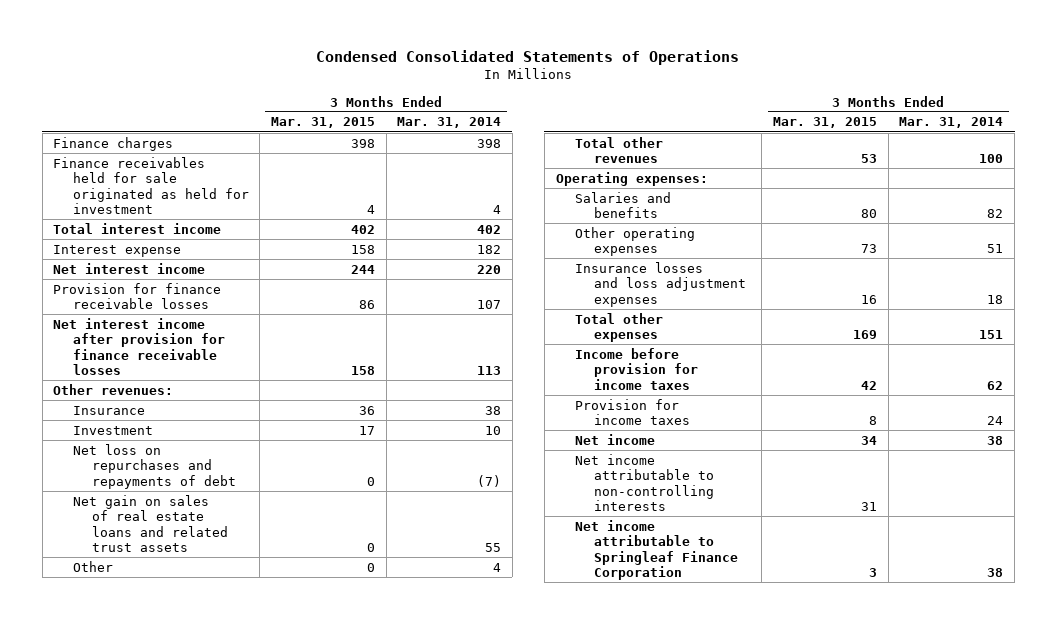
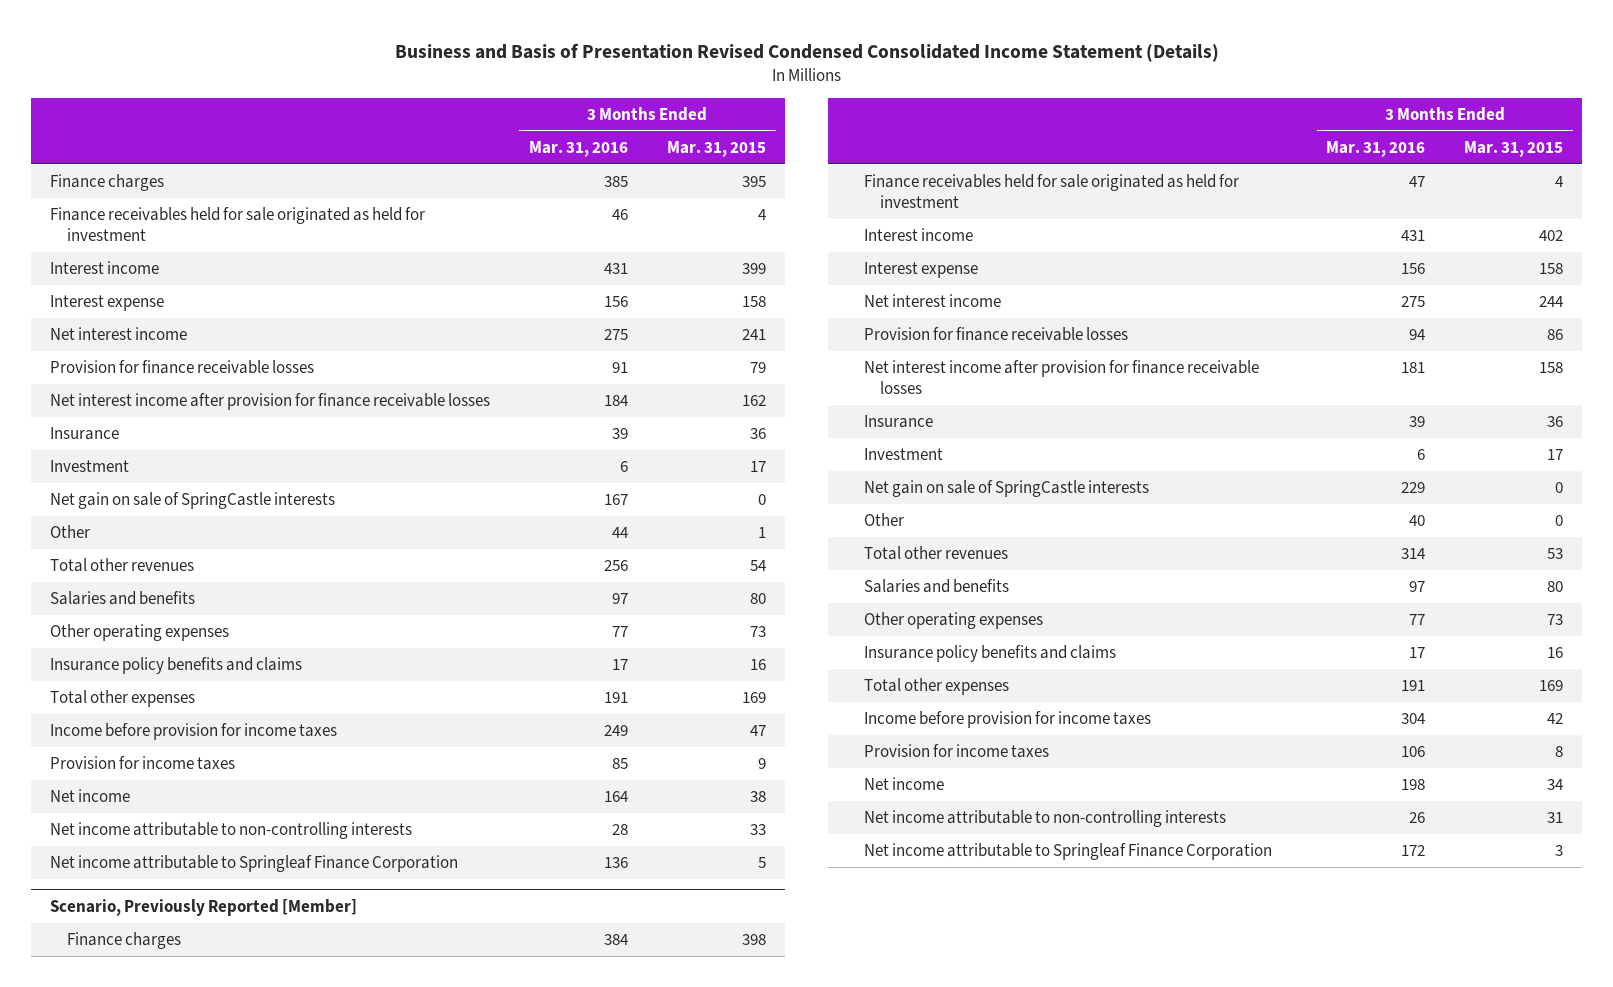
[316,49,740,65] Condensed Consolidated Statements of Operations -> [394,42,1219,62] Business and Basis of Presentation Revised Condensed Consolidated Income Statement (Details)
[397,117,502,129] Mar. 31, 2014 -> none
none -> [529,140,629,157] Mar. 31, 2016
none -> [50,174,165,192] Finance charges
none -> [50,207,426,242] Finance receivables held for sale originated as held for investment
none -> [50,261,160,275] Interest income
none -> [50,295,165,312] Interest expense
none -> [50,327,188,341] Net interest income
none -> [50,360,315,375] Provision for finance receivable losses
none -> [50,393,491,411] Net interest income after provision for finance receivable losses
none -> [50,427,120,441] Insurance
none -> [50,460,130,473] Investment
none -> [50,492,336,510] Net gain on sale of SpringCastle interests
none -> [50,525,91,539] Other
none -> [50,558,195,573] Total other revenues
none -> [50,591,196,606] Salaries and benefits
none -> [50,624,230,642] Other operating expenses
none -> [50,657,303,675] Insurance policy benefits and claims
none -> [50,690,196,708] Total other expenses
none -> [50,723,338,741] Income before provision for income taxes
none -> [50,756,236,771] Provision for income taxes
none -> [50,789,131,803] Net income
none -> [50,822,413,840] Net income attributable to non-controlling interests
none -> [50,855,459,873] Net income attributable to Springleaf Finance Corporation
none -> [50,898,358,916] Scenario, Previously Reported [Member]
[53,222,222,234] Total interest income -> [863,228,973,242] Interest income
[53,383,174,395] Other revenues: -> none
[72,443,236,489] Net loss on repurchases and repayments of debt -> none
[72,494,228,553] Net gain on sales of real estate loans and related trust assets -> none
none -> [863,480,1149,498] Net gain on sale of SpringCastle interests
[555,171,708,186] Operating expenses: -> none
[574,261,747,307] Insurance losses and loss adjustment expenses -> [863,645,1116,663] Insurance policy benefits and claims

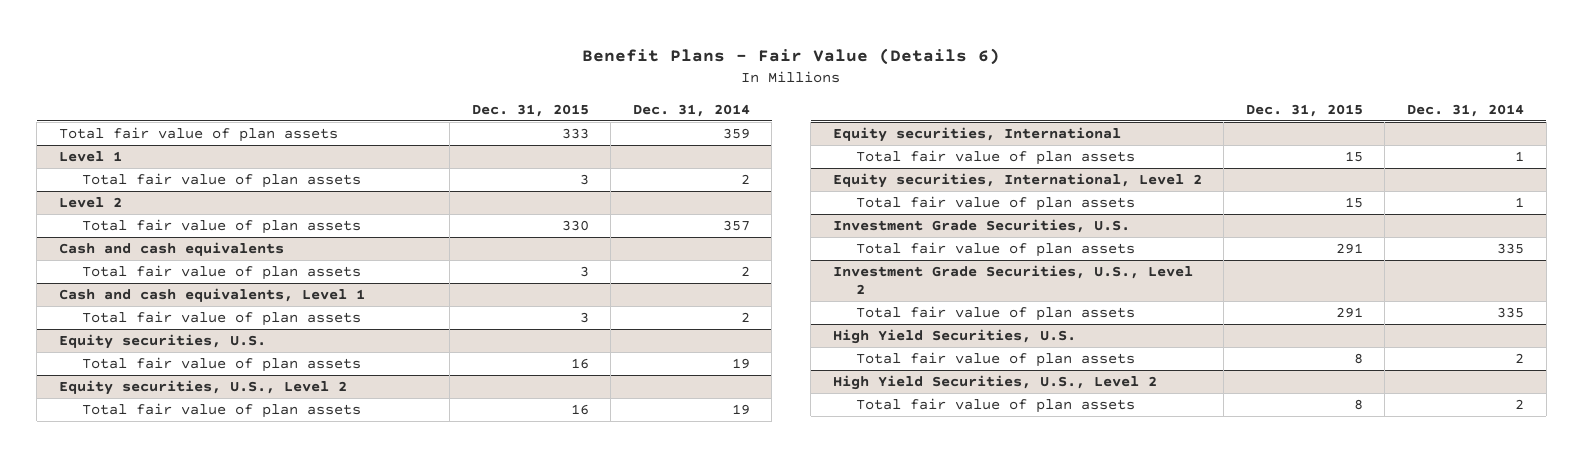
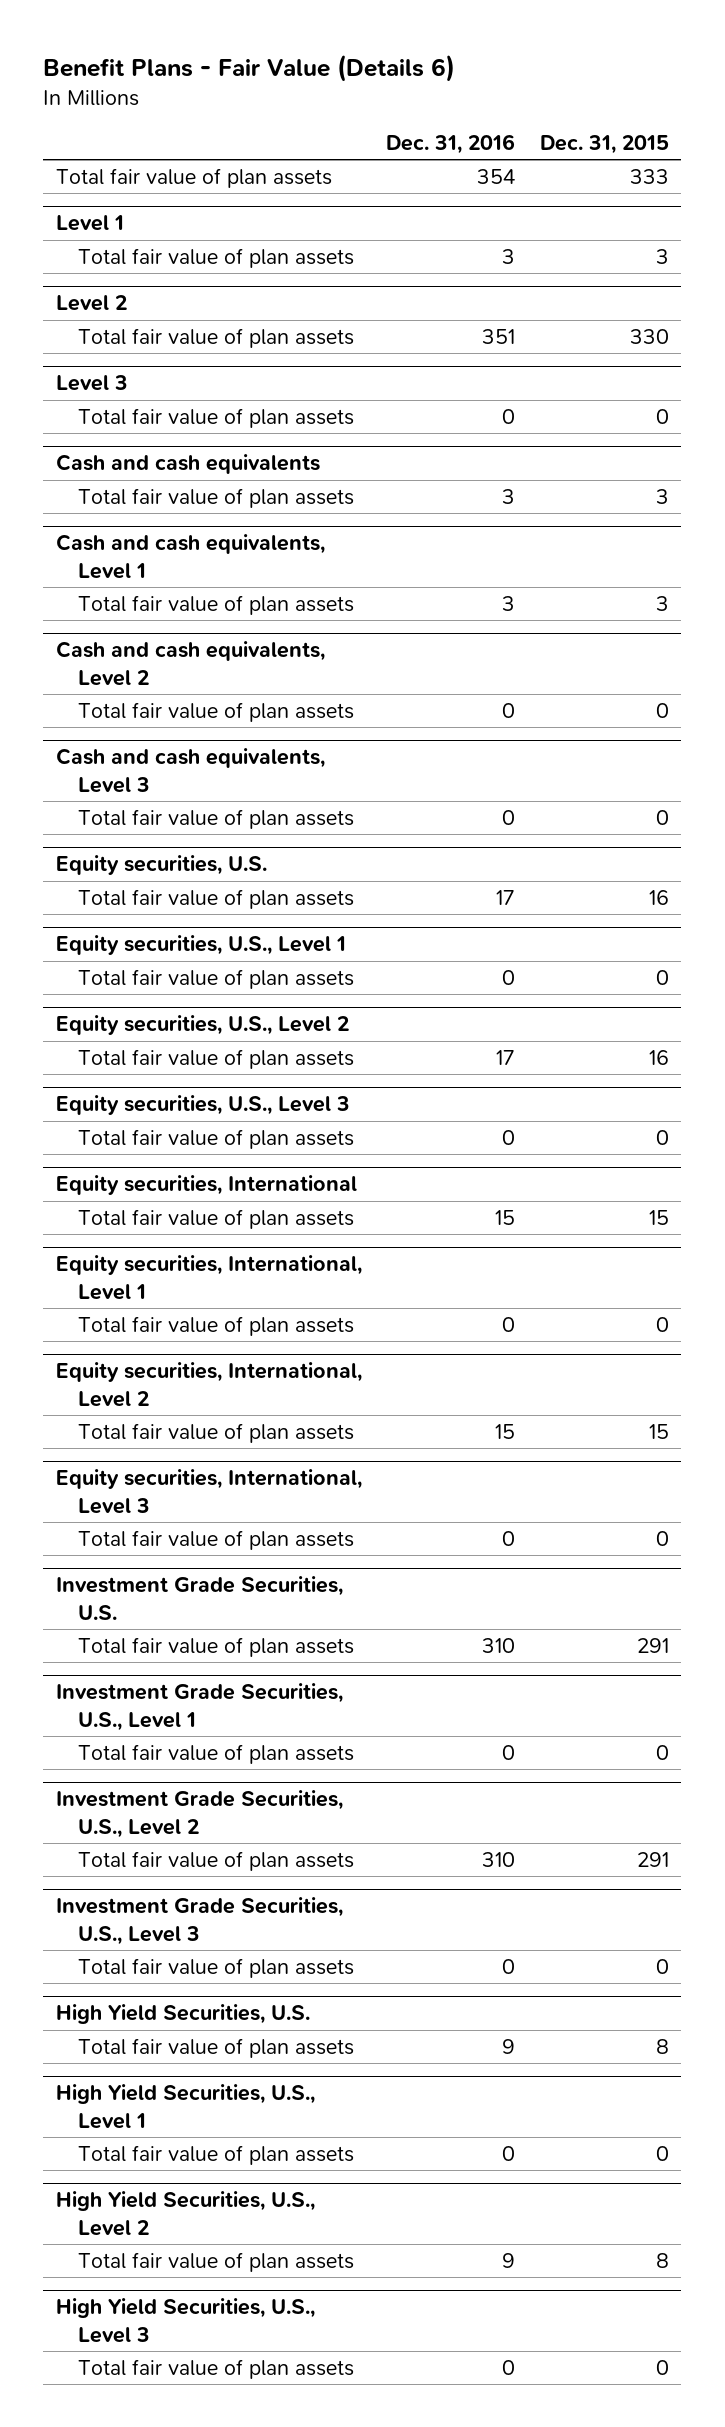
[632,103,750,117] Dec. 31, 2014 -> none
none -> [386,134,516,155] Dec. 31, 2016
none -> [55,375,128,392] Level 3
none -> [78,407,355,428] Total fair value of plan assets
none -> [55,641,325,686] Cash and cash equivalents, Level 2
none -> [78,701,355,722] Total fair value of plan assets
none -> [55,748,325,793] Cash and cash equivalents, Level 3
none -> [78,808,355,829] Total fair value of plan assets
none -> [55,935,346,956] Equity securities, U.S., Level 1
none -> [78,968,355,989] Total fair value of plan assets
none -> [55,1095,350,1116] Equity securities, U.S., Level 3
none -> [78,1128,355,1149] Total fair value of plan assets
none -> [55,1255,362,1300] Equity securities, International, Level 1
none -> [78,1315,355,1336] Total fair value of plan assets
none -> [55,1469,362,1514] Equity securities, International, Level 3
none -> [78,1529,355,1550] Total fair value of plan assets
none -> [55,1683,343,1731] Investment Grade Securities, U.S., Level 1
none -> [78,1743,355,1764] Total fair value of plan assets
none -> [55,1897,343,1945] Investment Grade Securities, U.S., Level 3
none -> [78,1957,355,1978] Total fair value of plan assets
none -> [55,2084,315,2129] High Yield Securities, U.S., Level 1
none -> [78,2144,355,2165] Total fair value of plan assets
none -> [55,2298,315,2343] High Yield Securities, U.S., Level 3
none -> [78,2358,355,2379] Total fair value of plan assets

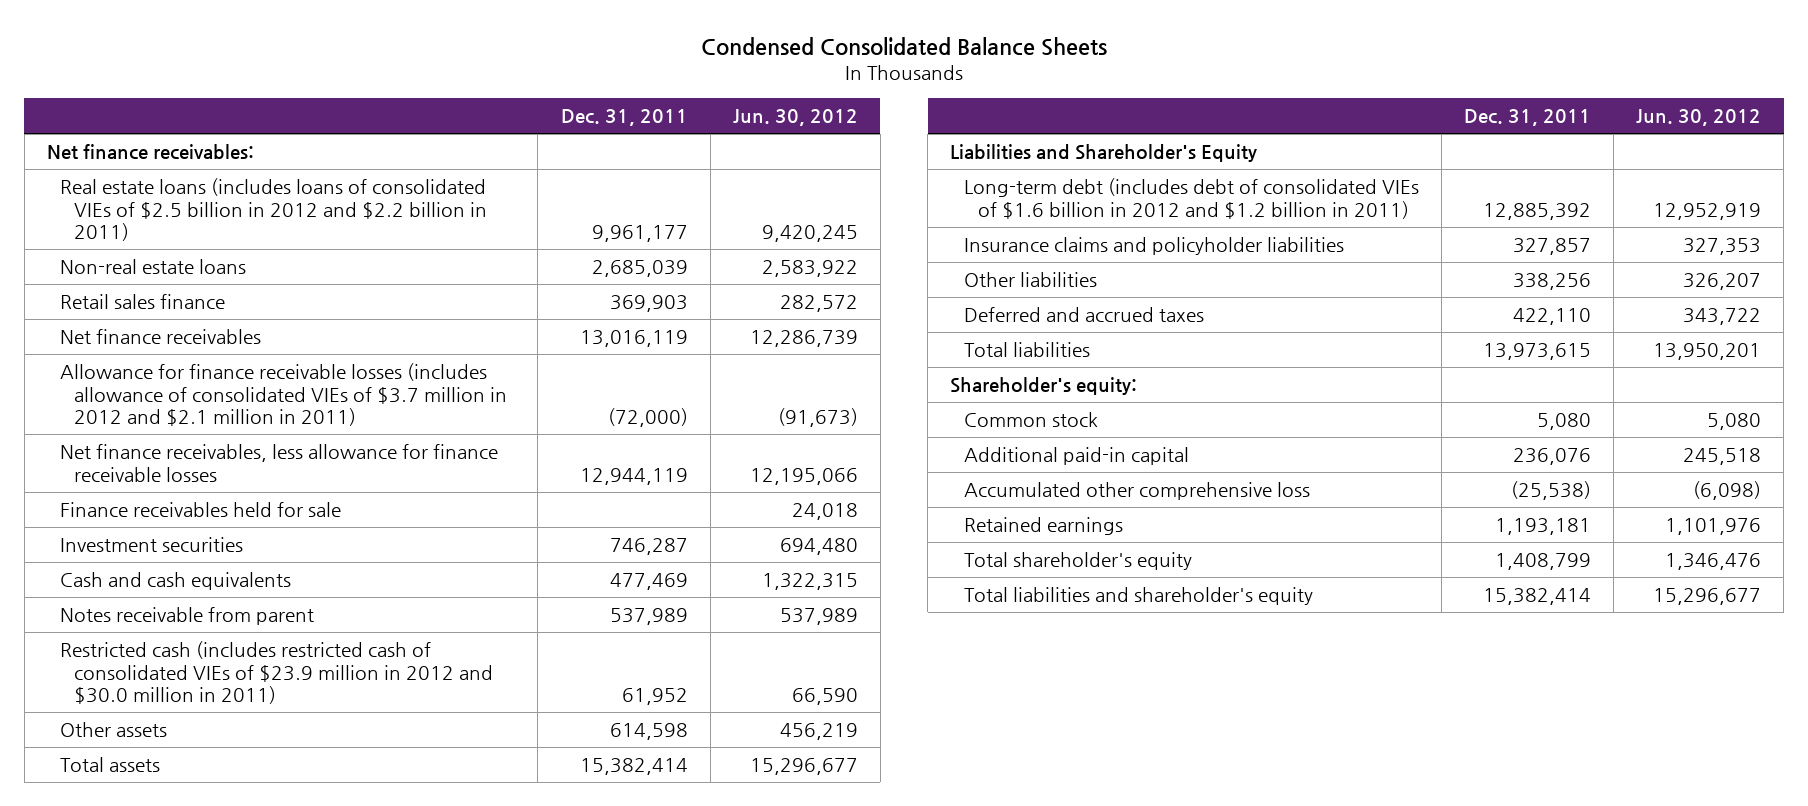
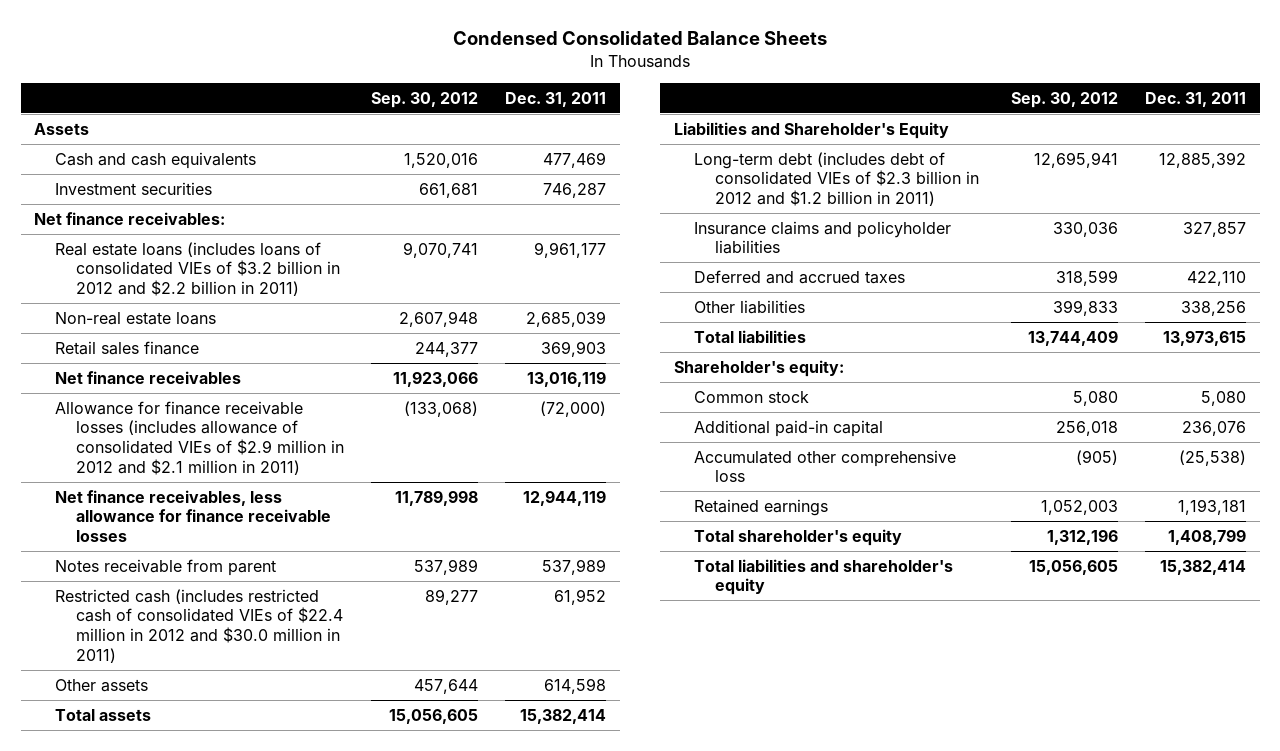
[732,109,858,127] Jun. 30, 2012 -> none
none -> [371,91,479,108] Sep. 30, 2012
none -> [34,122,90,135] Assets
[60,572,292,591] Cash and cash equivalents -> [54,151,256,169] Cash and cash equivalents
[60,537,244,553] Investment securities -> [54,181,212,195] Investment securities
[60,178,487,242] Real estate loans (includes loans of consolidated VIEs of $2.5 billion in 2012 and $2.2 billion in 2011) -> [54,241,340,297] Real estate loans (includes loans of consolidated VIEs of $3.2 billion in 2012 and $2.2 billion in 2011)
[60,363,507,427] Allowance for finance receivable losses (includes allowance of consolidated VIEs of $3.7 million in 2012 and $2.1 million in 2011) -> [54,400,344,475] Allowance for finance receivable losses (includes allowance of consolidated VIEs of $2.9 million in 2012 and $2.1 million in 2011)
[60,502,342,518] Finance receivables held for sale -> none
[60,641,493,705] Restricted cash (includes restricted cash of consolidated VIEs of $23.9 million in 2012 and $30.0 million in 2011) -> [54,588,343,663] Restricted cash (includes restricted cash of consolidated VIEs of $22.4 million in 2012 and $30.0 million in 2011)
[963,178,1419,219] Long-term debt (includes debt of consolidated VIEs of $1.6 billion in 2012 and $1.2 billion in 2011) -> [694,151,980,207] Long-term debt (includes debt of consolidated VIEs of $2.3 billion in 2012 and $1.2 billion in 2011)
[963,272,1097,288] Other liabilities -> [694,299,806,314] Other liabilities

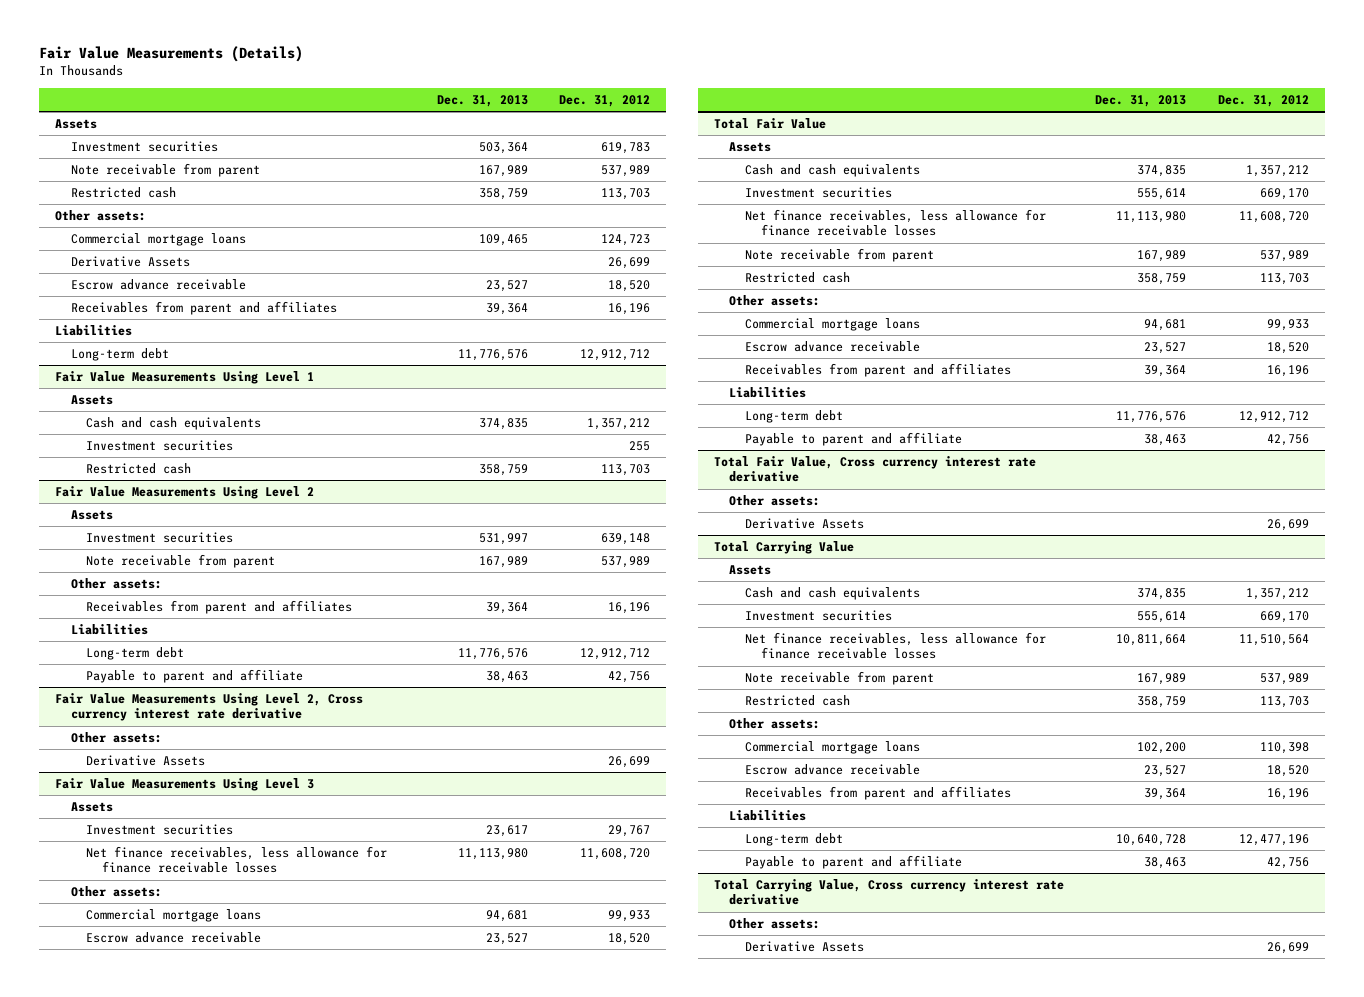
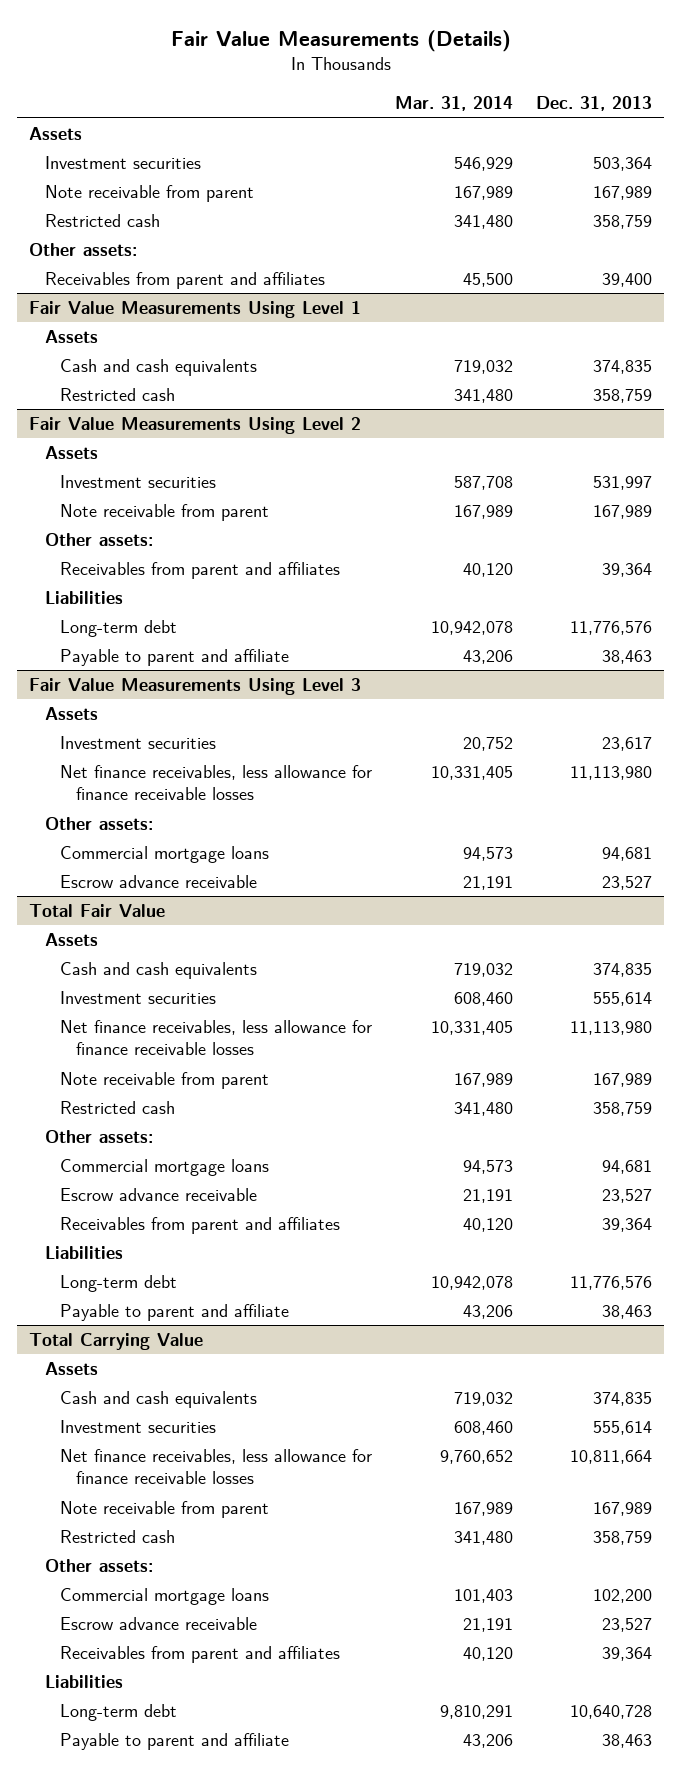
[559,94,651,107] Dec. 31, 2012 -> none
none -> [395,96,514,112] Mar. 31, 2014
[70,233,246,247] Commercial mortgage loans -> none
[70,256,190,268] Derivative Assets -> none
[70,279,246,291] Escrow advance receivable -> none
[54,325,132,337] Liabilities -> none
[70,348,169,362] Long-term debt -> none
[485,303,528,316] 39,364 -> [602,273,653,288] 39,400
[86,440,234,452] Investment securities -> none
[54,693,363,722] Fair Value Measurements Using Level 2, Cross currency interest rate derivative -> none
[70,732,162,744] Other assets: -> none
[86,755,206,767] Derivative Assets -> none
[713,456,1036,483] Total Fair Value, Cross currency interest rate derivative -> none
[729,495,821,507] Other assets: -> none
[745,518,865,530] Derivative Assets -> none
[713,879,1064,906] Total Carrying Value, Cross currency interest rate derivative -> none
[729,918,821,930] Other assets: -> none
[745,941,865,953] Derivative Assets -> none

